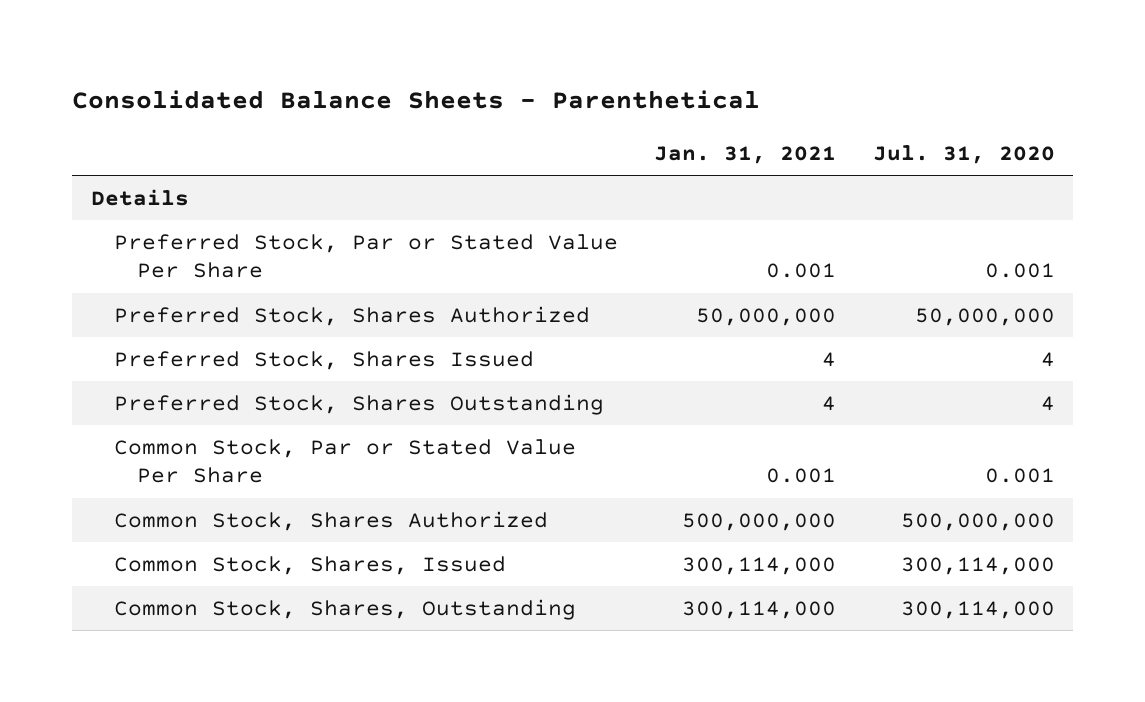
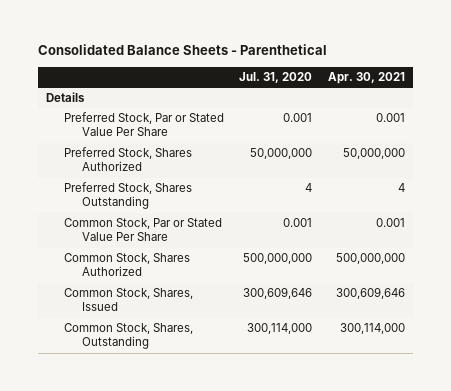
[654,146,837,165] Jan. 31, 2021 -> none
none -> [328,72,406,85] Apr. 30, 2021
[113,350,534,370] Preferred Stock, Shares Issued -> none
[900,556,1055,575] 300,114,000 -> [243,287,313,300] 300,609,646

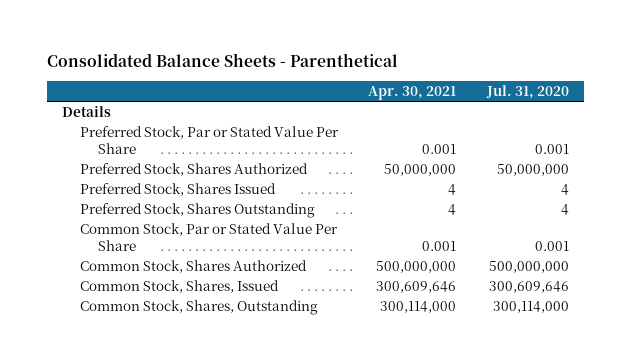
none -> [80,183,277,197] Preferred Stock, Shares Issued

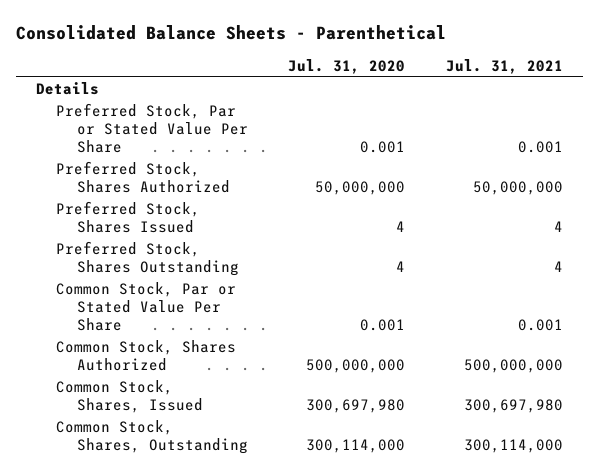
[368,85,457,100] Apr. 30, 2021 -> none
none -> [445,58,563,74] Jul. 31, 2021
[488,281,569,294] 300,609,646 -> [306,399,406,414] 300,697,980

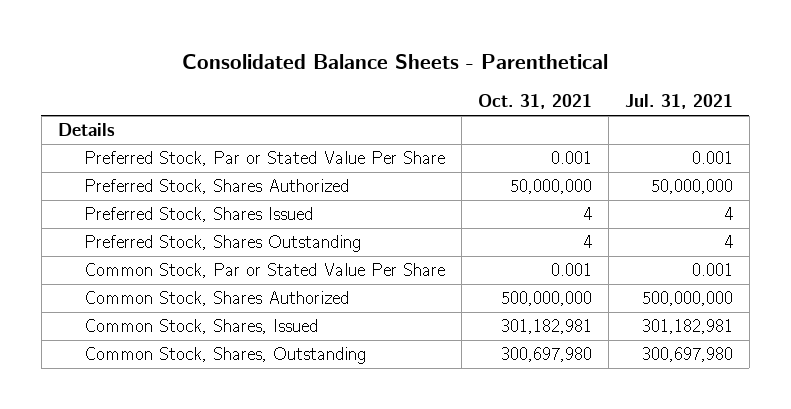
[288,58,406,74] Jul. 31, 2020 -> none
none -> [477,94,592,110] Oct. 31, 2021
[463,399,563,414] 300,697,980 -> [641,319,733,335] 301,182,981
[463,439,563,454] 300,114,000 -> [641,347,733,363] 300,697,980

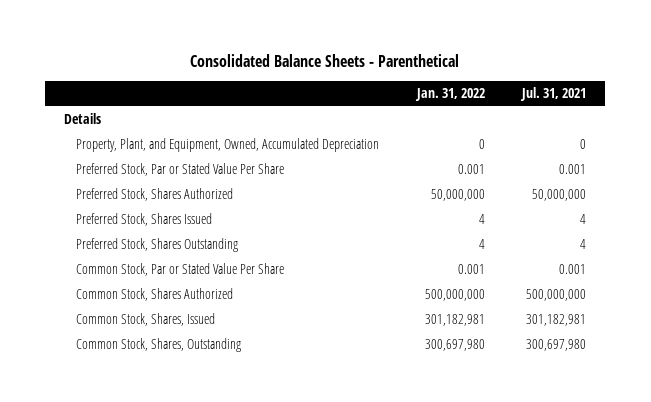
[477,94,592,110] Oct. 31, 2021 -> none
none -> [414,88,485,102] Jan. 31, 2022
none -> [76,138,380,153] Property, Plant, and Equipment, Owned, Accumulated Depreciation

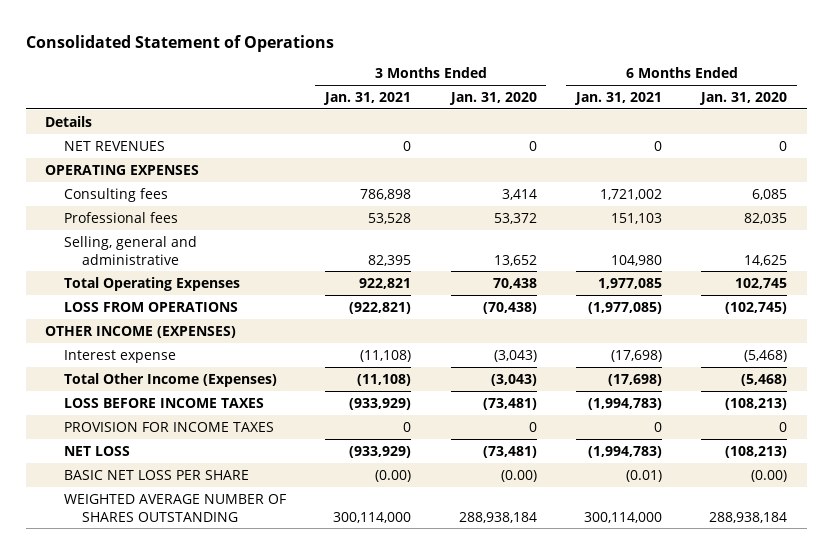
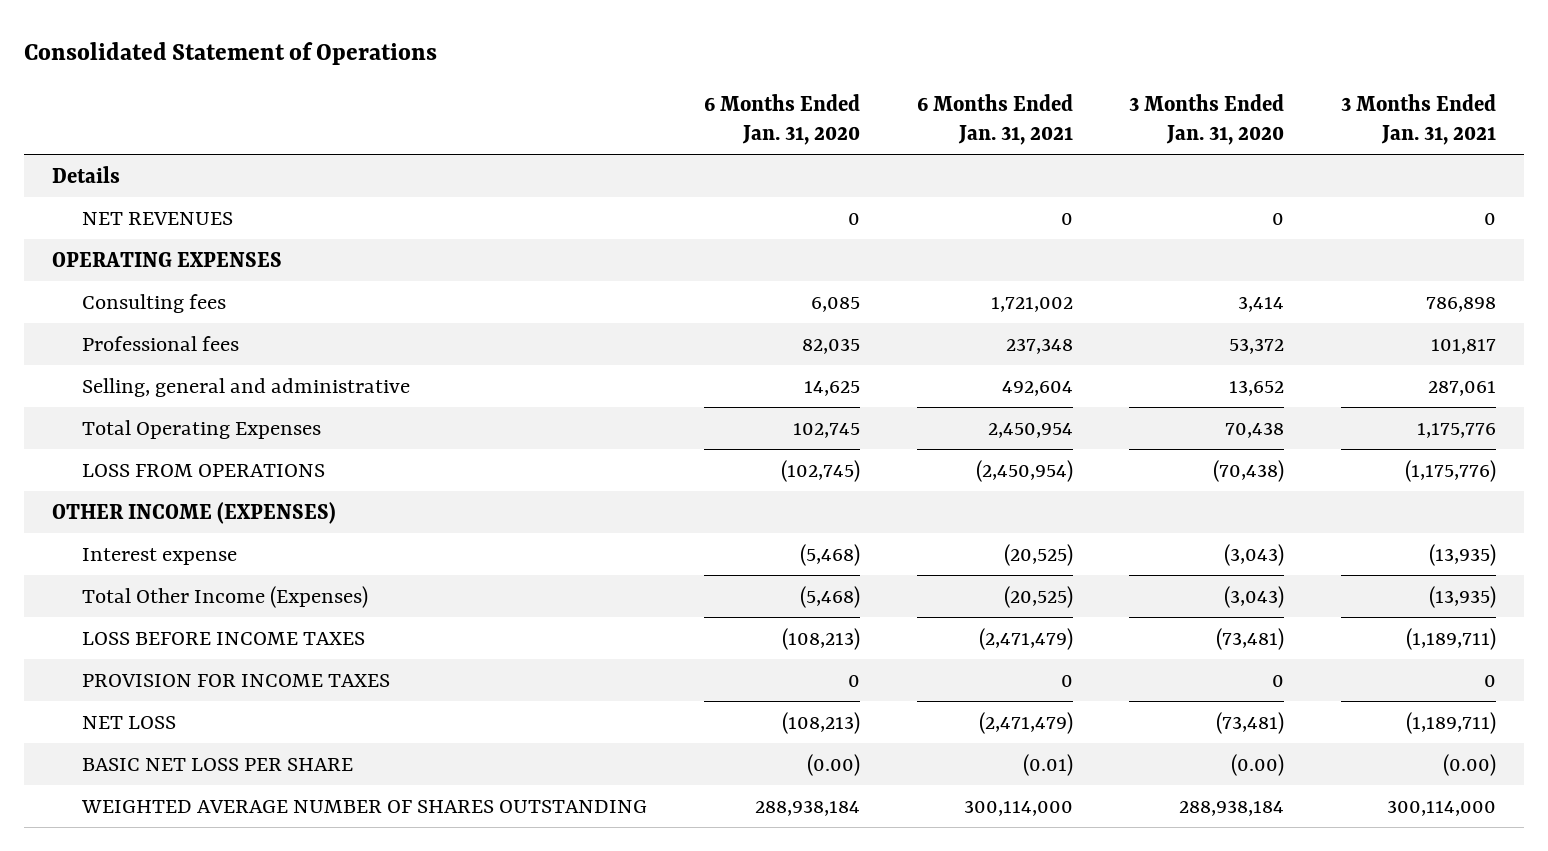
[368,212,412,224] 53,528 -> [1430,338,1496,354] 101,817
[610,212,662,224] 151,103 -> [1005,337,1073,354] 237,348
[368,254,412,266] 82,395 -> [1427,380,1496,396] 287,061
[610,254,662,266] 104,980 -> [1001,380,1073,396] 492,604
[359,277,412,289] 922,821 -> [1416,422,1496,438] 1,175,776
[597,277,662,289] 1,977,085 -> [987,422,1073,438] 2,450,954
[349,301,412,314] (922,821) -> [1404,459,1496,482] (1,175,776)
[587,301,662,314] (1,977,085) -> [975,459,1073,482] (2,450,954)
[360,349,412,362] (11,108) -> [1428,543,1496,566] (13,935)
[610,349,662,362] (17,698) -> [1003,543,1073,566] (20,525)
[357,373,412,386] (11,108) -> [1428,585,1496,608] (13,935)
[607,373,662,386] (17,698) -> [1003,585,1073,608] (20,525)
[349,397,412,410] (933,929) -> [1405,627,1496,650] (1,189,711)
[587,397,662,410] (1,994,783) -> [978,627,1073,650] (2,471,479)
[349,445,412,458] (933,929) -> [1405,711,1496,734] (1,189,711)
[587,445,662,458] (1,994,783) -> [978,711,1073,734] (2,471,479)

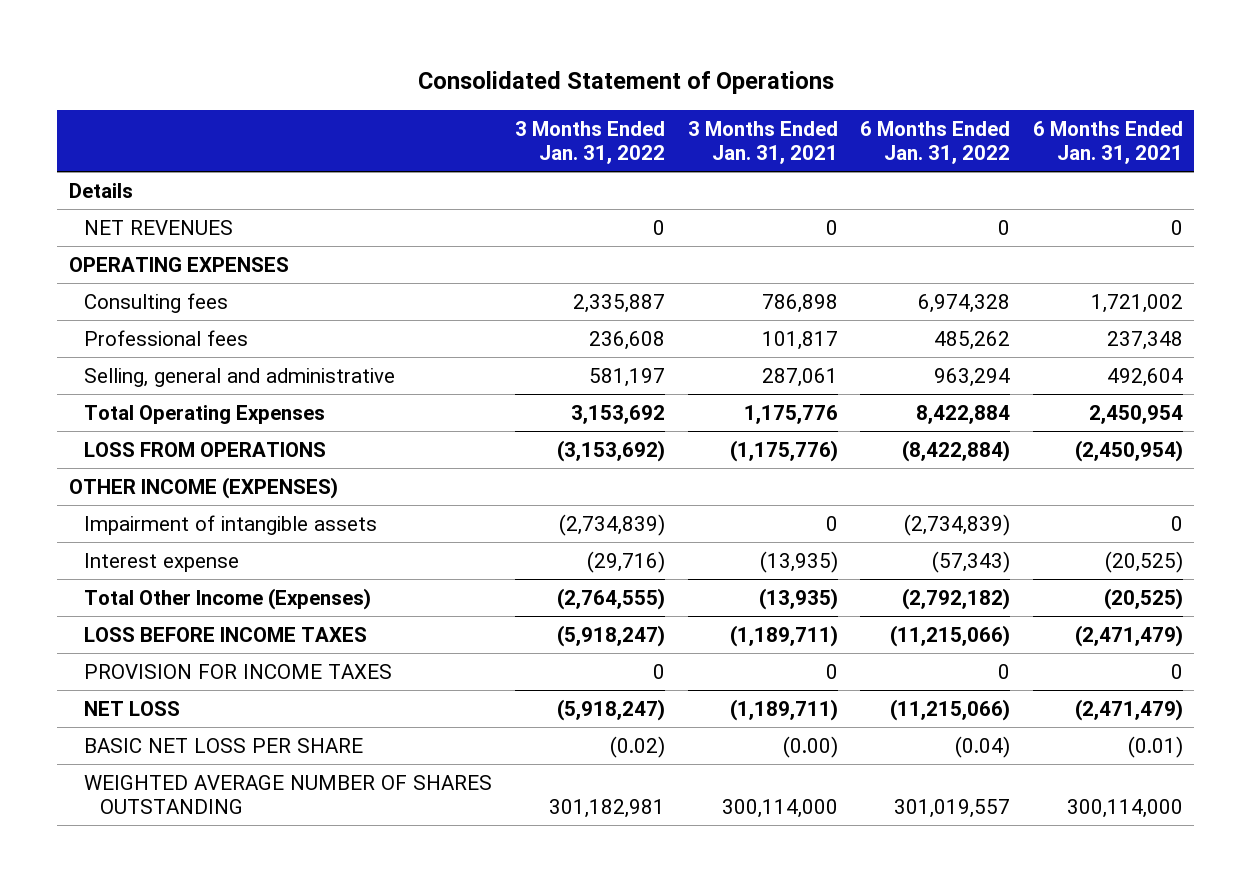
[704,93,861,145] 6 Months Ended Jan. 31, 2020 -> none
[1129,93,1285,145] 3 Months Ended Jan. 31, 2020 -> none
none -> [514,120,665,165] 3 Months Ended Jan. 31, 2022
none -> [860,120,1011,165] 6 Months Ended Jan. 31, 2022
none -> [84,514,378,535] Impairment of intangible assets

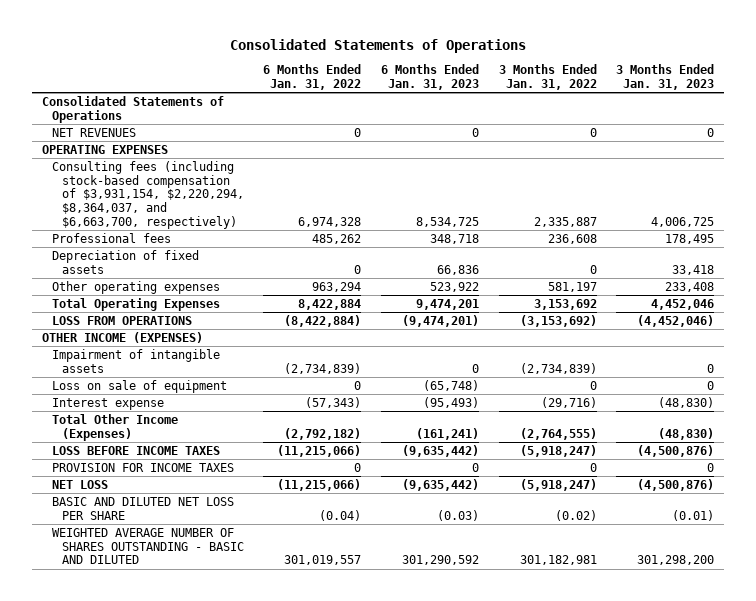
[417,71,834,95] Consolidated Statement of Operations -> [230,38,527,53] Consolidated Statements of Operations
[687,120,838,165] 3 Months Ended Jan. 31, 2021 -> none
[1032,120,1183,165] 6 Months Ended Jan. 31, 2021 -> none
none -> [381,64,480,91] 6 Months Ended Jan. 31, 2023
none -> [616,64,715,91] 3 Months Ended Jan. 31, 2023
[68,182,133,198] Details -> none
none -> [41,95,224,123] Consolidated Statements of Operations
[84,292,229,313] Consulting fees -> [51,160,244,229] Consulting fees (including stock-based compensation of $3,931,154, $2,220,294, $8,364,037, and $6,663,700, respectively)
none -> [51,249,199,274] Depreciation of fixed assets
[84,367,396,387] Selling, general and administrative -> [51,280,220,294] Other operating expenses
none -> [51,379,227,393] Loss on sale of equipment
[84,737,364,753] BASIC NET LOSS PER SHARE -> [51,496,234,520] BASIC AND DILUTED NET LOSS PER SHARE
[84,774,493,815] WEIGHTED AVERAGE NUMBER OF SHARES OUTSTANDING -> [51,527,244,565] WEIGHTED AVERAGE NUMBER OF SHARES OUTSTANDING - BASIC AND DILUTED

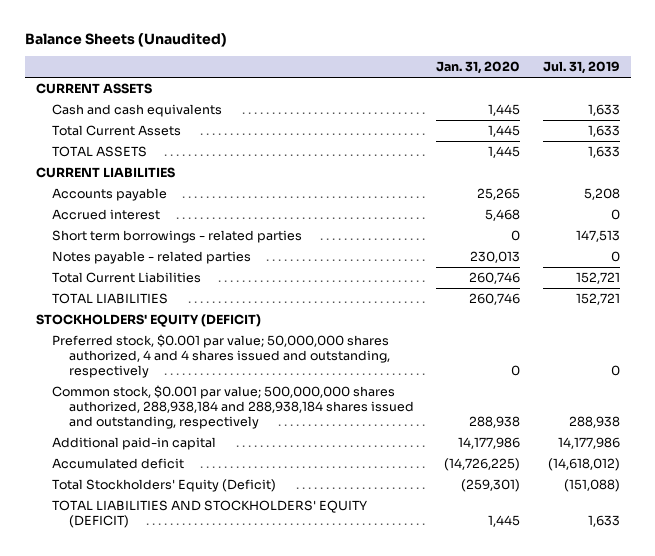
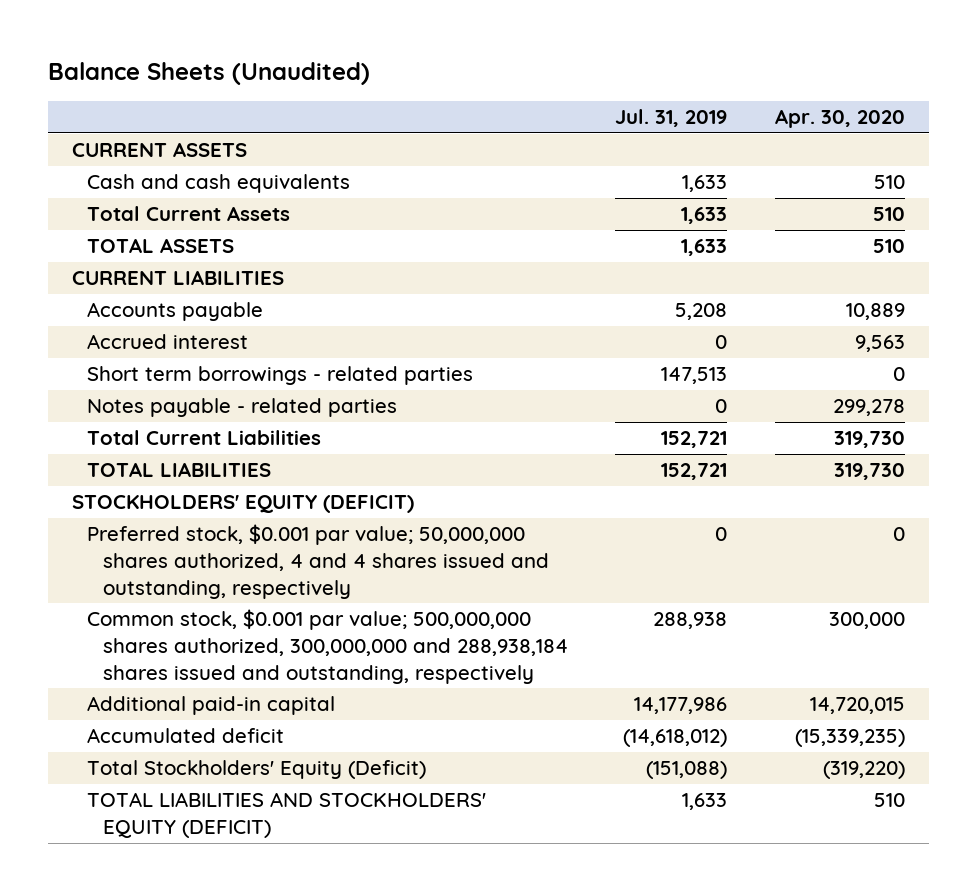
[436,61,521,75] Jan. 31, 2020 -> none
none -> [774,109,905,129] Apr. 30, 2020
[52,385,414,429] Common stock, $0.001 par value; 500,000,000 shares authorized, 288,938,184 and 288,938,184 shares issued and outstanding, respectively -> [87,609,569,684] Common stock, $0.001 par value; 500,000,000 shares authorized, 300,000,000 and 288,938,184 shares issued and outstanding, respectively

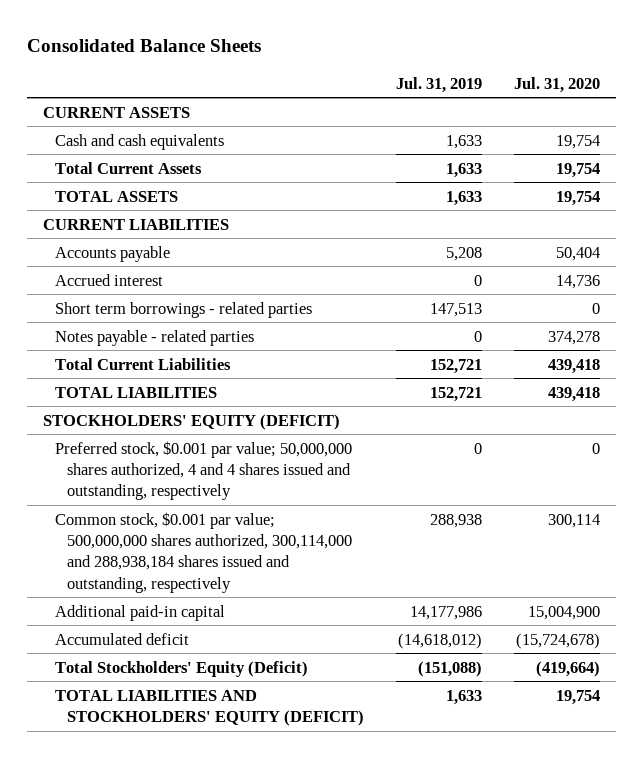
[48,62,371,86] Balance Sheets (Unaudited) -> [26,39,261,53] Consolidated Balance Sheets
[774,109,905,129] Apr. 30, 2020 -> none
none -> [514,76,601,93] Jul. 31, 2020
[87,609,569,684] Common stock, $0.001 par value; 500,000,000 shares authorized, 300,000,000 and 288,938,184 shares issued and outstanding, respectively -> [54,511,352,593] Common stock, $0.001 par value; 500,000,000 shares authorized, 300,114,000 and 288,938,184 shares issued and outstanding, respectively

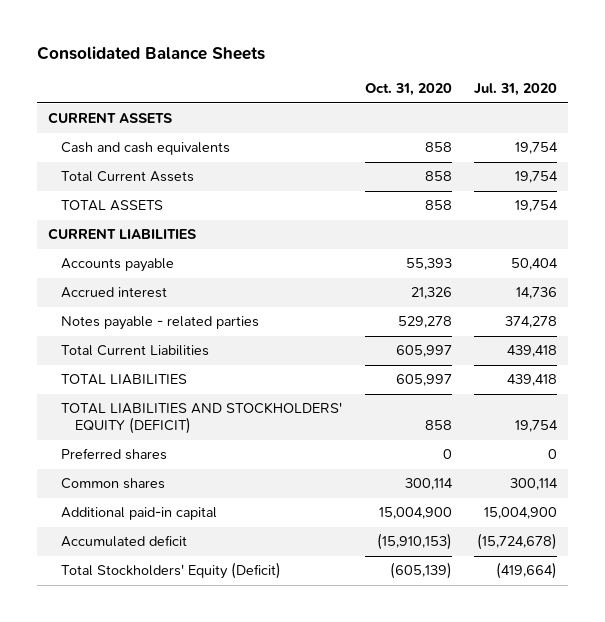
[395,76,482,93] Jul. 31, 2019 -> none
none -> [364,83,452,97] Oct. 31, 2020
[54,301,312,318] Short term borrowings - related parties -> none
[42,413,340,430] STOCKHOLDERS' EQUITY (DEFICIT) -> none
[54,689,364,726] TOTAL LIABILITIES AND STOCKHOLDERS' EQUITY (DEFICIT) -> [61,402,343,435] TOTAL LIABILITIES AND STOCKHOLDERS' EQUITY (DEFICIT)
[54,440,352,501] Preferred stock, $0.001 par value; 50,000,000 shares authorized, 4 and 4 shares issued and outstanding, respectively -> [61,448,168,461] Preferred shares
[54,511,352,593] Common stock, $0.001 par value; 500,000,000 shares authorized, 300,114,000 and 288,938,184 shares issued and outstanding, respectively -> [61,478,166,490] Common shares

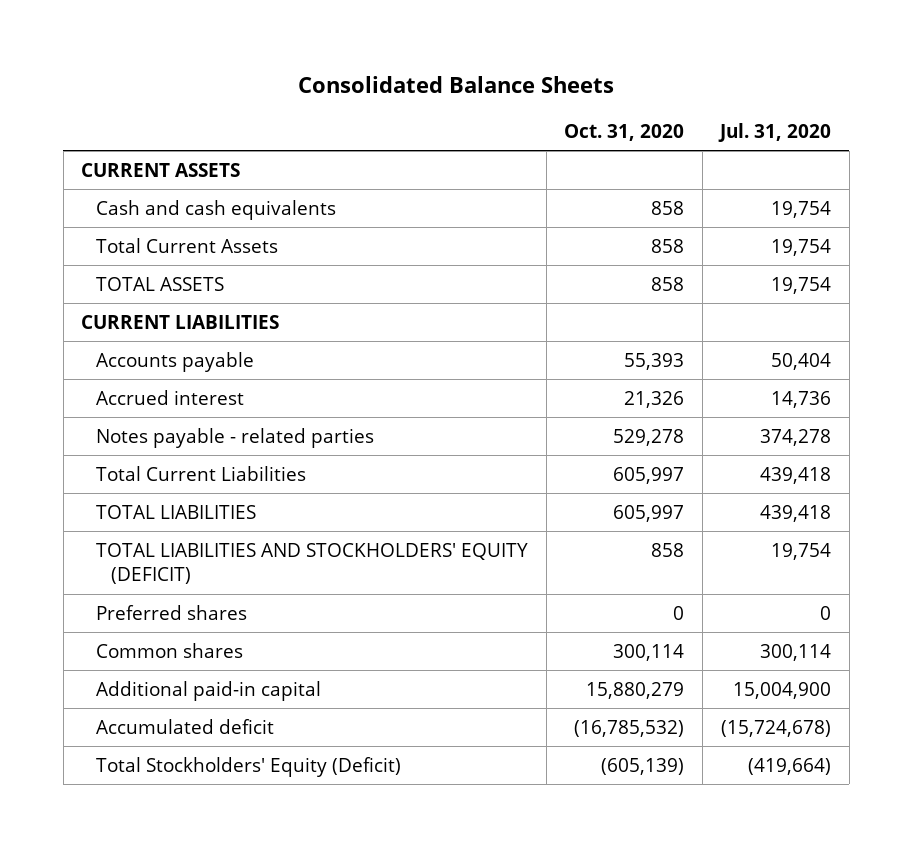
[378,507,452,520] 15,004,900 -> [586,681,685,699] 15,880,279
[376,533,452,551] (15,910,153) -> [574,719,685,737] (16,785,532)

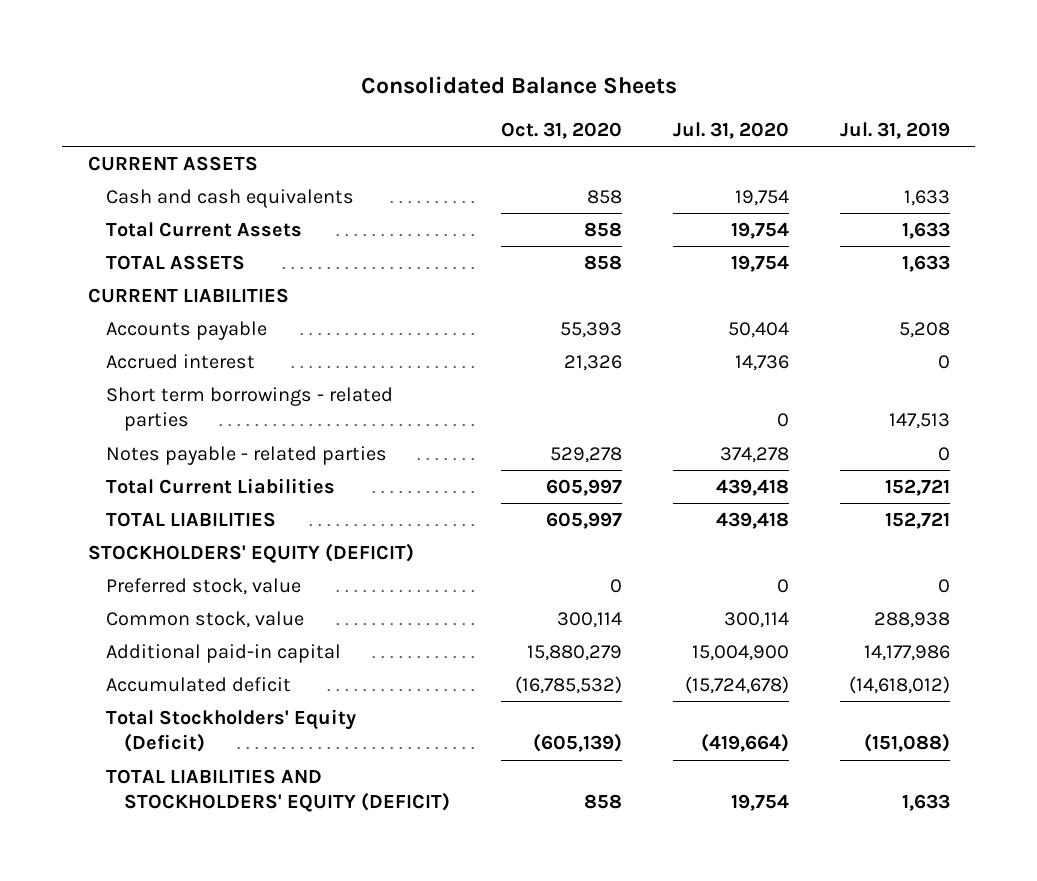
none -> [839,122,950,140] Jul. 31, 2019
none -> [105,386,393,432] Short term borrowings - related parties
none -> [87,542,414,563] STOCKHOLDERS' EQUITY (DEFICIT)
[96,604,248,620] Preferred shares -> [105,577,301,595] Preferred stock, value
[96,642,244,658] Common shares -> [105,610,304,628] Common stock, value
[96,542,529,585] TOTAL LIABILITIES AND STOCKHOLDERS' EQUITY (DEFICIT) -> [105,768,451,813] TOTAL LIABILITIES AND STOCKHOLDERS' EQUITY (DEFICIT)

